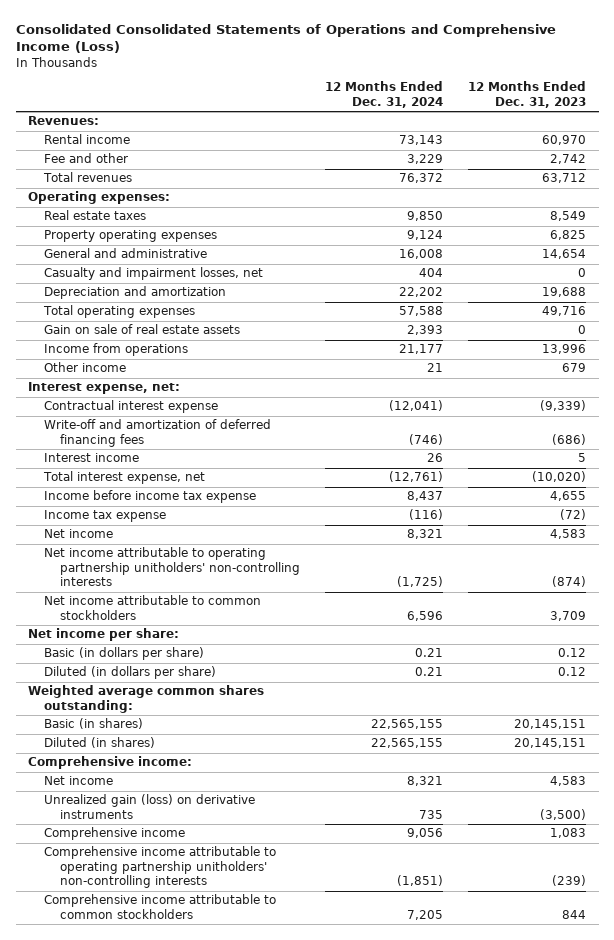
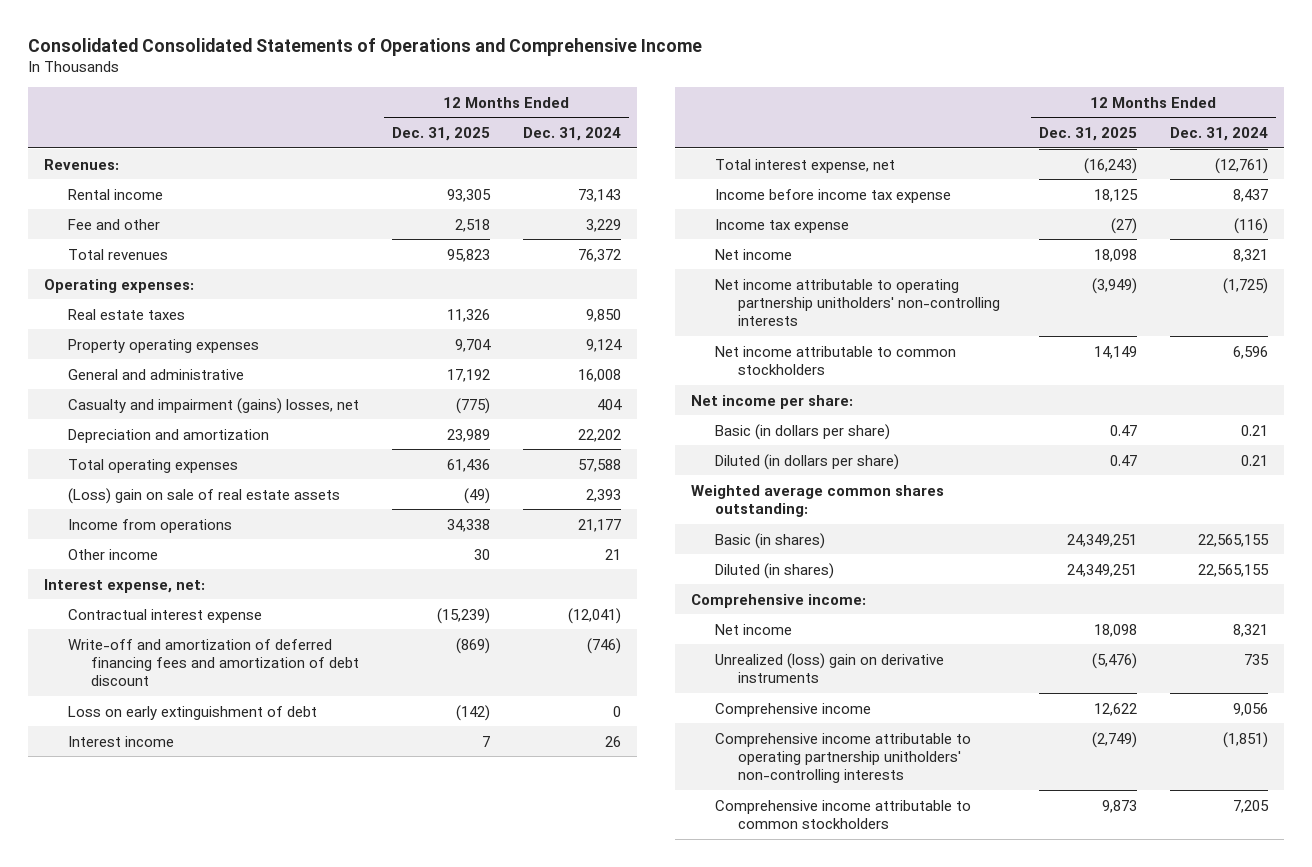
[15,23,556,54] Consolidated Consolidated Statements of Operations and Comprehensive Income (Loss) -> [27,37,702,56] Consolidated Consolidated Statements of Operations and Comprehensive Income
[468,81,587,108] 12 Months Ended Dec. 31, 2023 -> none
none -> [391,127,490,142] Dec. 31, 2025
[44,267,264,281] Casualty and impairment losses, net -> [67,397,359,414] Casualty and impairment (gains) losses, net
[44,324,241,335] Gain on sale of real estate assets -> [67,487,340,504] (Loss) gain on sale of real estate assets
[44,419,272,447] Write-off and amortization of deferred financing fees -> [67,638,360,687] Write-off and amortization of deferred financing fees and amortization of debt discount
none -> [67,705,317,720] Loss on early extinguishment of debt
[44,794,256,819] Unrealized gain (loss) on derivative instruments -> [714,652,944,683] Unrealized (loss) gain on derivative instruments

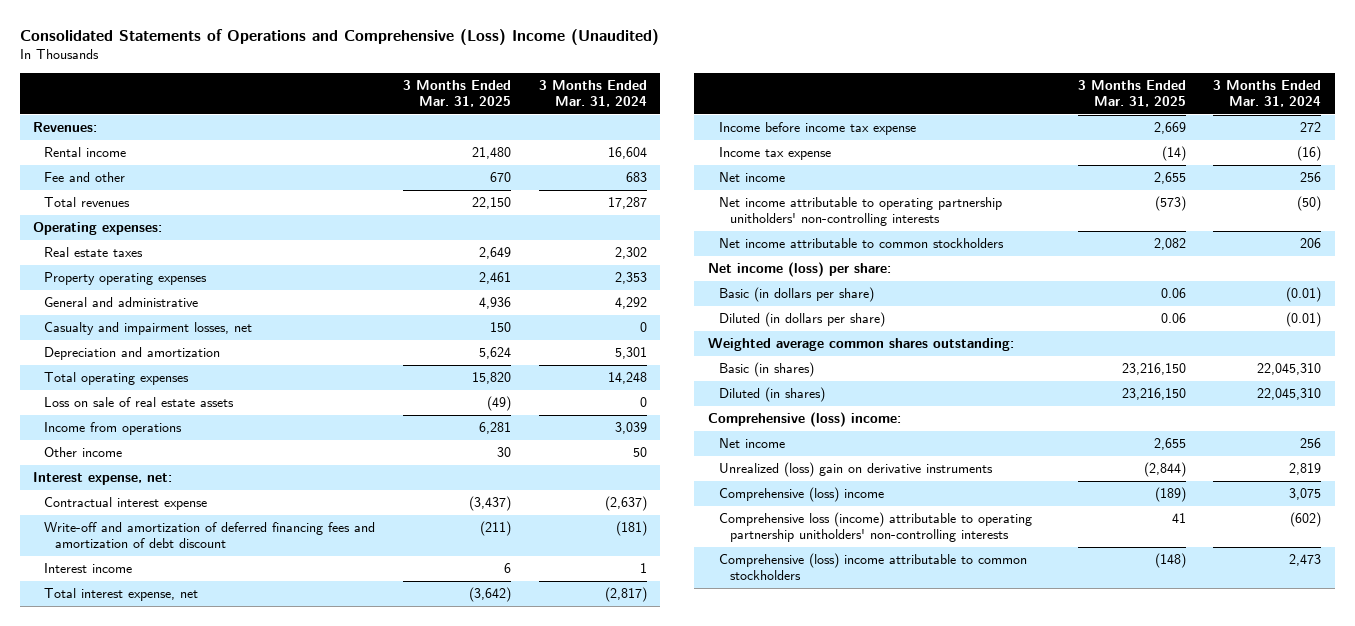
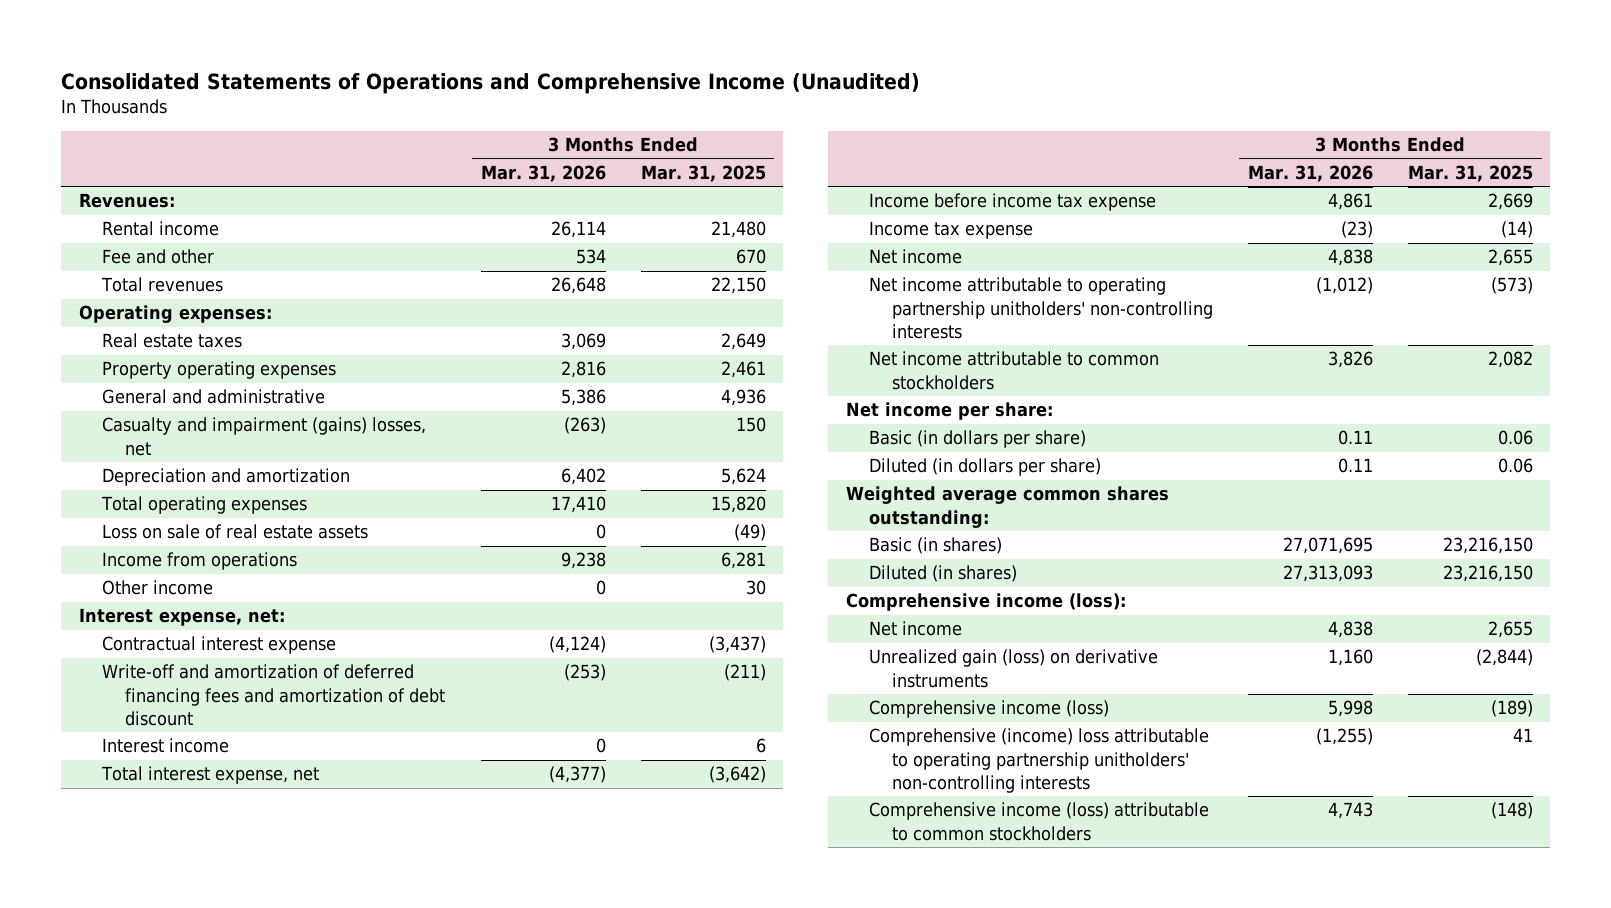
[19,28,659,45] Consolidated Statements of Operations and Comprehensive (Loss) Income (Unaudited) -> [61,72,921,94] Consolidated Statements of Operations and Comprehensive Income (Unaudited)
[538,79,647,108] 3 Months Ended Mar. 31, 2024 -> none
none -> [480,165,606,183] Mar. 31, 2026
[44,322,253,336] Casualty and impairment losses, net -> [101,417,426,456] Casualty and impairment (gains) losses, net
[708,262,892,278] Net income (loss) per share: -> [845,402,1053,421] Net income per share:
[708,412,902,428] Comprehensive (loss) income: -> [845,593,1126,612] Comprehensive income (loss):
[719,462,994,478] Unrealized (loss) gain on derivative instruments -> [868,649,1158,688] Unrealized gain (loss) on derivative instruments
[719,487,885,503] Comprehensive (loss) income -> [868,700,1109,719] Comprehensive income (loss)
[719,512,1033,543] Comprehensive loss (income) attributable to operating partnership unitholders' non-controlling interests -> [868,728,1209,793] Comprehensive (income) loss attributable to operating partnership unitholders' non-controlling interests
[719,553,1028,581] Comprehensive (loss) income attributable to common stockholders -> [868,802,1209,841] Comprehensive income (loss) attributable to common stockholders

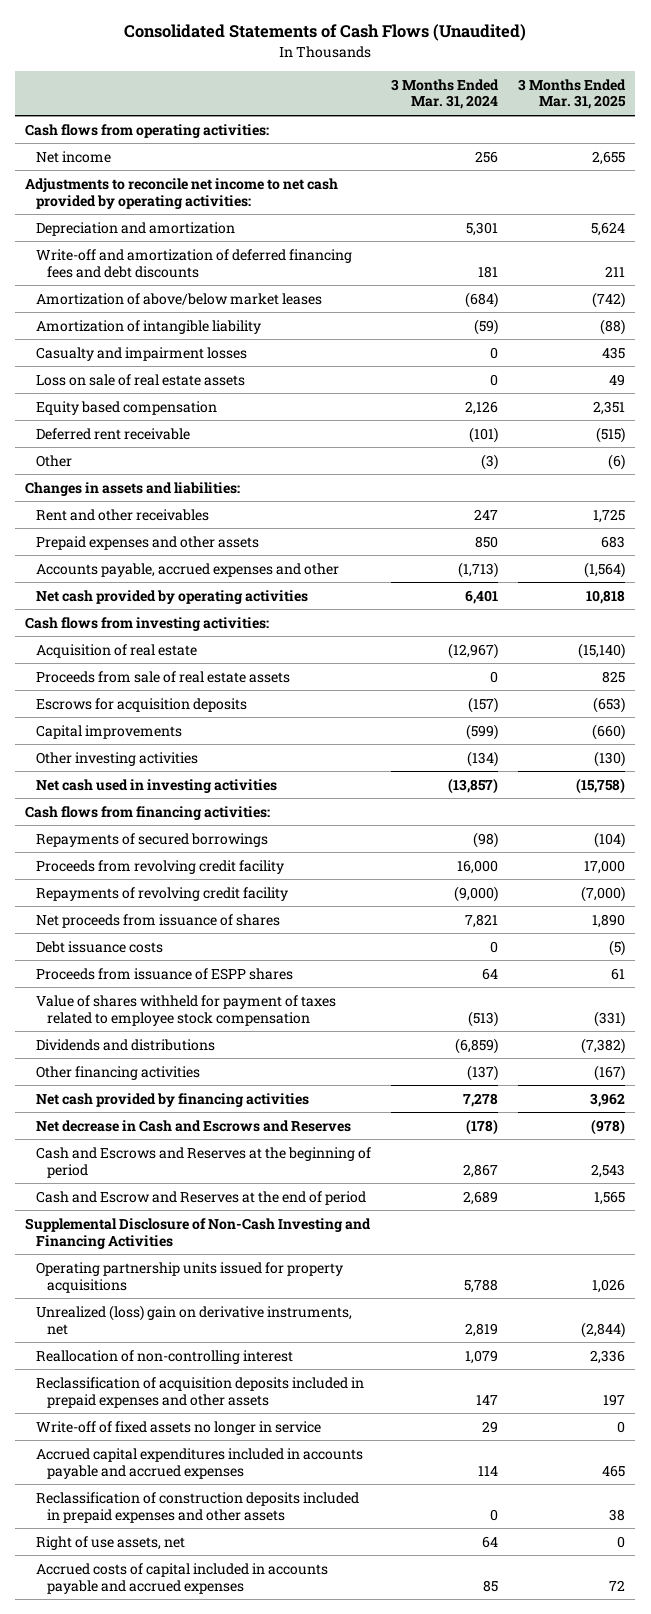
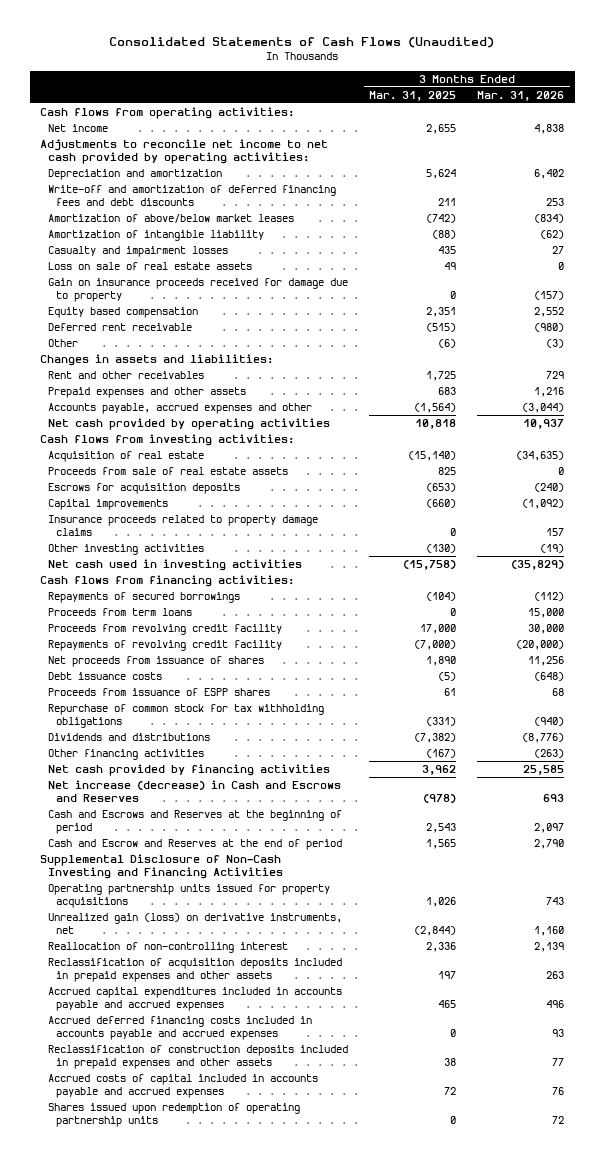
[391,78,500,110] 3 Months Ended Mar. 31, 2024 -> none
none -> [477,90,565,101] Mar. 31, 2026
none -> [48,277,349,302] Gain on insurance proceeds received for damage due to property
none -> [48,514,319,536] Insurance proceeds related to property damage claims
none -> [48,607,193,616] Proceeds from term loans
[36,994,337,1026] Value of shares withheld for payment of taxes related to employee stock compensation -> [48,703,325,728] Repurchase of common stock for tax withholding obligations
[36,1119,352,1132] Net decrease in Cash and Escrows and Reserves -> [48,779,342,802] Net increase (decrease) in Cash and Escrows and Reserves
[36,1304,353,1335] Unrealized (loss) gain on derivative instruments, net -> [48,912,343,934] Unrealized gain (loss) on derivative instruments, net
[36,1420,322,1435] Write-off of fixed assets no longer in service -> none
none -> [48,1015,313,1040] Accrued deferred financing costs included in accounts payable and accrued expenses
[36,1535,186,1550] Right of use assets, net -> none
none -> [48,1102,301,1127] Shares issued upon redemption of operating partnership units

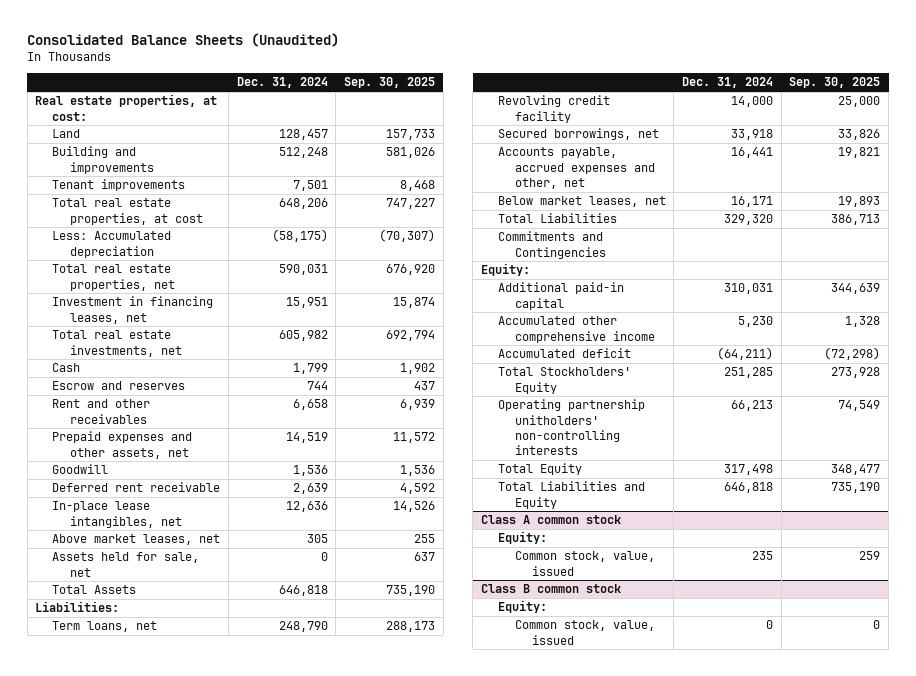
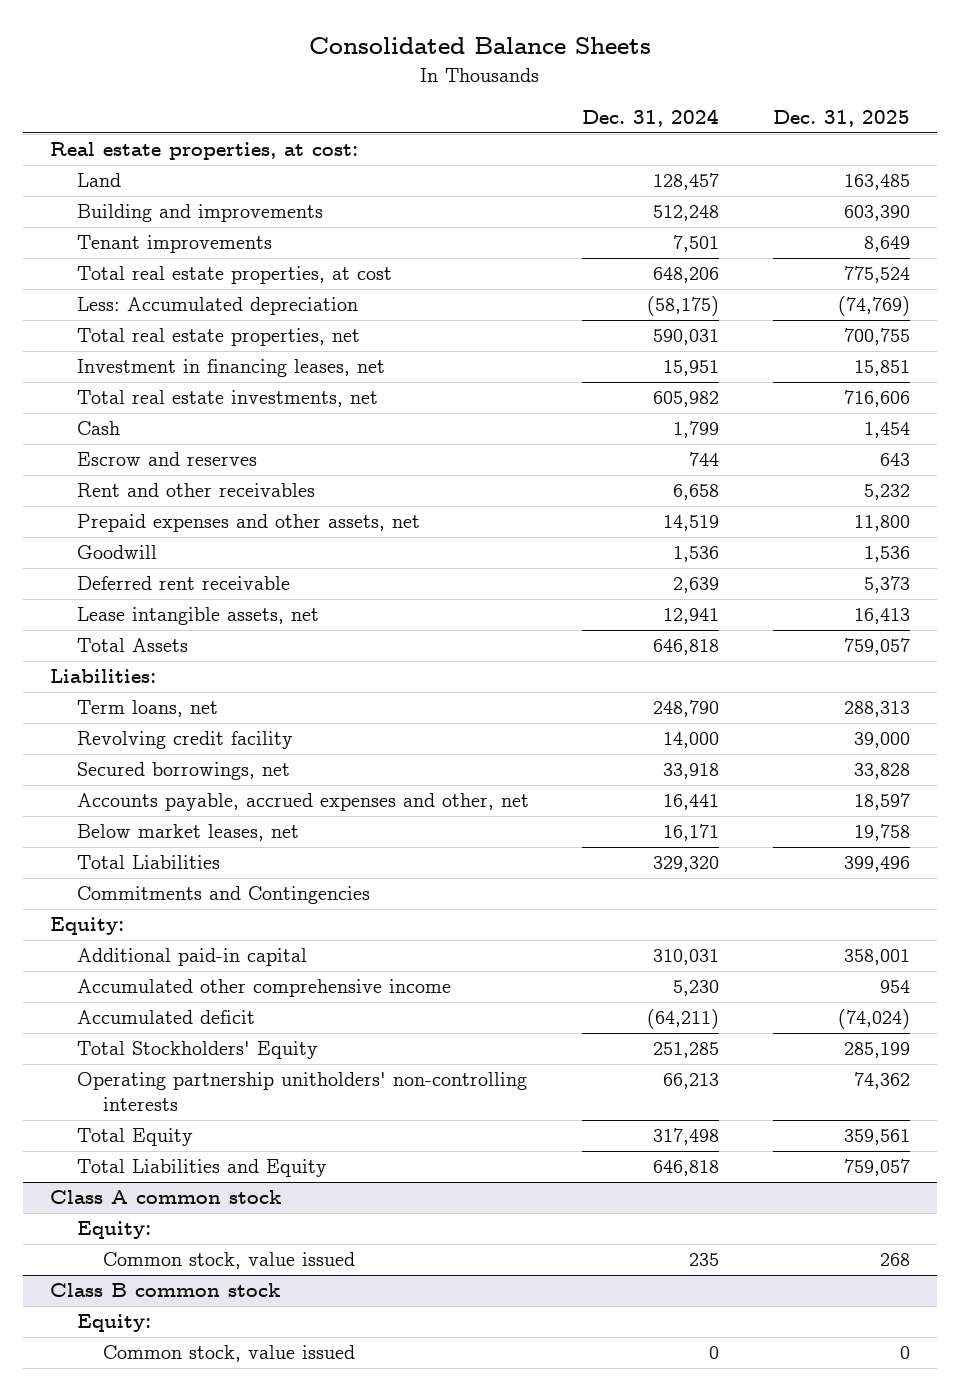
[27,33,340,48] Consolidated Balance Sheets (Unaudited) -> [309,37,652,55] Consolidated Balance Sheets
[344,77,436,89] Sep. 30, 2025 -> none
none -> [773,110,911,128] Dec. 31, 2025
[52,534,221,546] Above market leases, net -> none
[52,552,200,577] Assets held for sale, net -> none
[52,501,182,528] In-place lease intangibles, net -> [76,607,319,626] Lease intangible assets, net
[285,501,328,513] 12,636 -> [663,608,720,625] 12,941
[514,551,655,576] Common stock, value, issued -> [103,1252,356,1270] Common stock, value issued
[514,620,655,645] Common stock, value, issued -> [103,1345,356,1363] Common stock, value issued

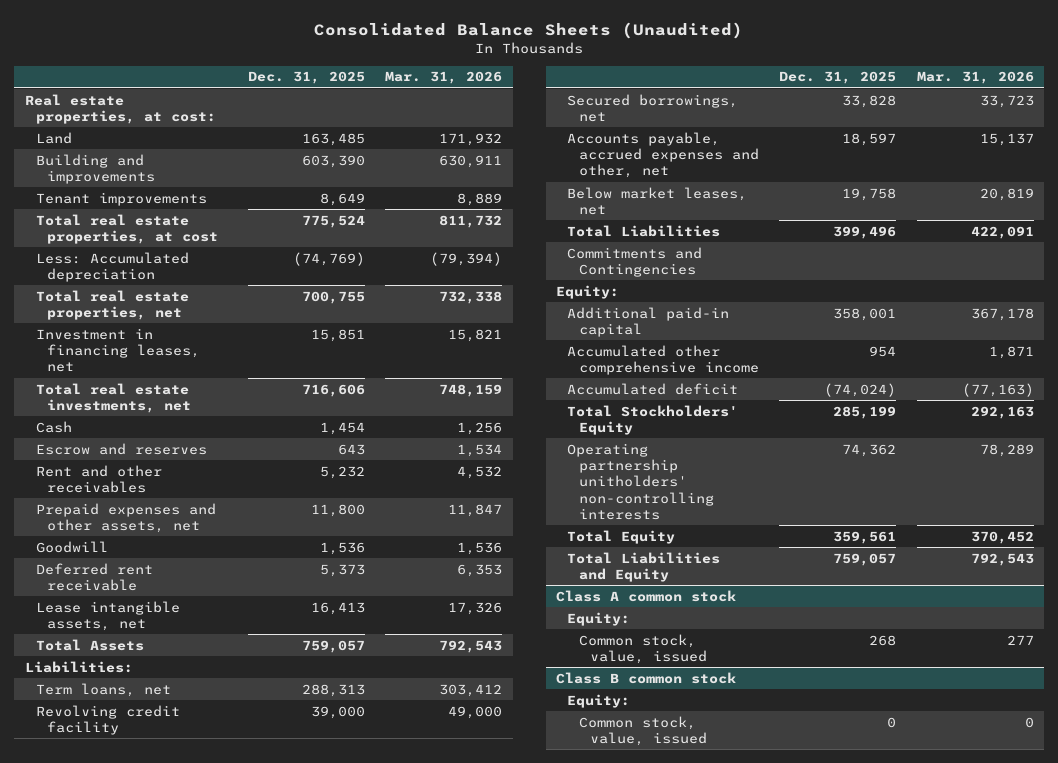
[309,37,652,55] Consolidated Balance Sheets -> [314,21,744,39] Consolidated Balance Sheets (Unaudited)
[582,109,720,128] Dec. 31, 2024 -> none
none -> [385,71,503,85] Mar. 31, 2026
[103,1252,356,1270] Common stock, value issued -> [578,633,707,664] Common stock, value, issued
[103,1345,356,1363] Common stock, value issued -> [578,715,707,746] Common stock, value, issued

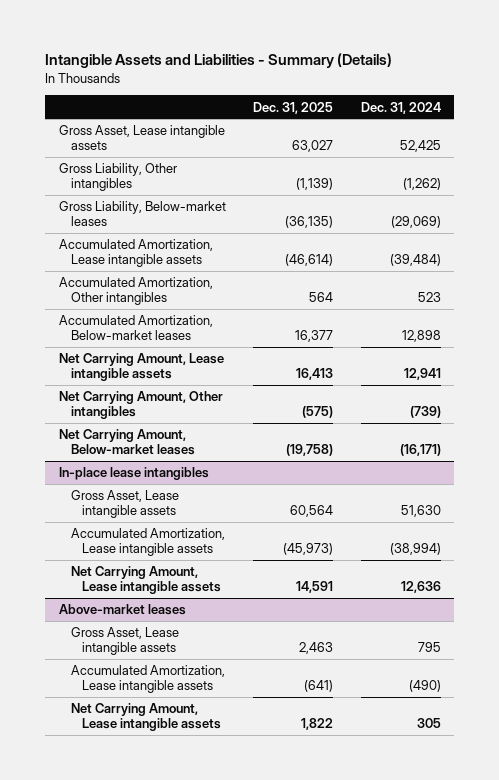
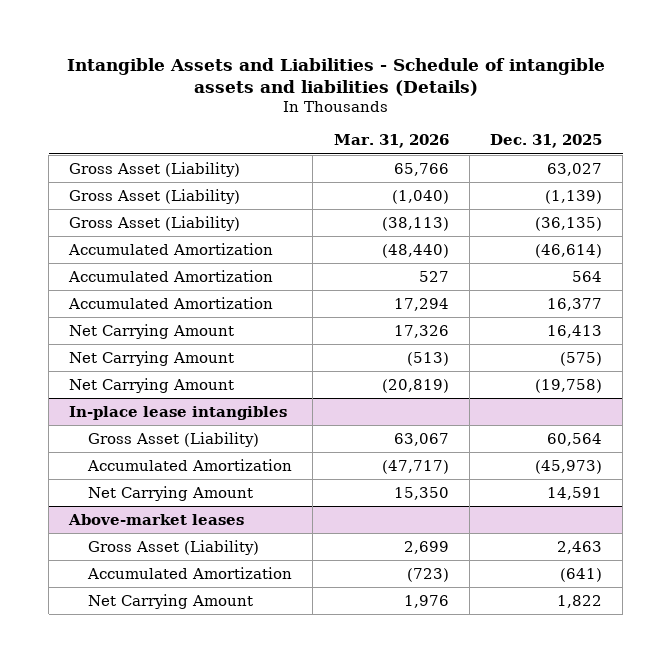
[45,53,393,69] Intangible Assets and Liabilities - Summary (Details) -> [66,57,605,97] Intangible Assets and Liabilities - Schedule of intangible assets and liabilities (Details)
[360,101,441,114] Dec. 31, 2024 -> none
none -> [333,134,449,149] Mar. 31, 2026
[58,125,225,151] Gross Asset, Lease intangible assets -> [69,161,241,177] Gross Asset (Liability)
[58,163,177,192] Gross Liability, Other intangibles -> [69,188,241,204] Gross Asset (Liability)
[58,201,226,227] Gross Liability, Below-market leases -> [69,215,241,231] Gross Asset (Liability)
[58,239,213,268] Accumulated Amortization, Lease intangible assets -> [68,242,274,255] Accumulated Amortization
[58,277,213,306] Accumulated Amortization, Other intangibles -> [68,269,274,282] Accumulated Amortization
[58,315,213,341] Accumulated Amortization, Below-market leases -> [68,296,274,309] Accumulated Amortization
[58,353,224,382] Net Carrying Amount, Lease intangible assets -> [69,323,235,339] Net Carrying Amount
[58,391,223,420] Net Carrying Amount, Other intangibles -> [69,350,235,366] Net Carrying Amount
[58,429,195,456] Net Carrying Amount, Below-market leases -> [69,377,235,393] Net Carrying Amount
[70,490,179,519] Gross Asset, Lease intangible assets -> [88,431,260,447] Gross Asset (Liability)
[70,528,225,557] Accumulated Amortization, Lease intangible assets -> [87,458,293,471] Accumulated Amortization
[70,566,222,595] Net Carrying Amount, Lease intangible assets -> [88,485,254,501] Net Carrying Amount
[70,627,179,656] Gross Asset, Lease intangible assets -> [88,539,260,555] Gross Asset (Liability)
[70,665,225,694] Accumulated Amortization, Lease intangible assets -> [87,566,293,579] Accumulated Amortization
[70,703,222,732] Net Carrying Amount, Lease intangible assets -> [88,593,254,609] Net Carrying Amount

